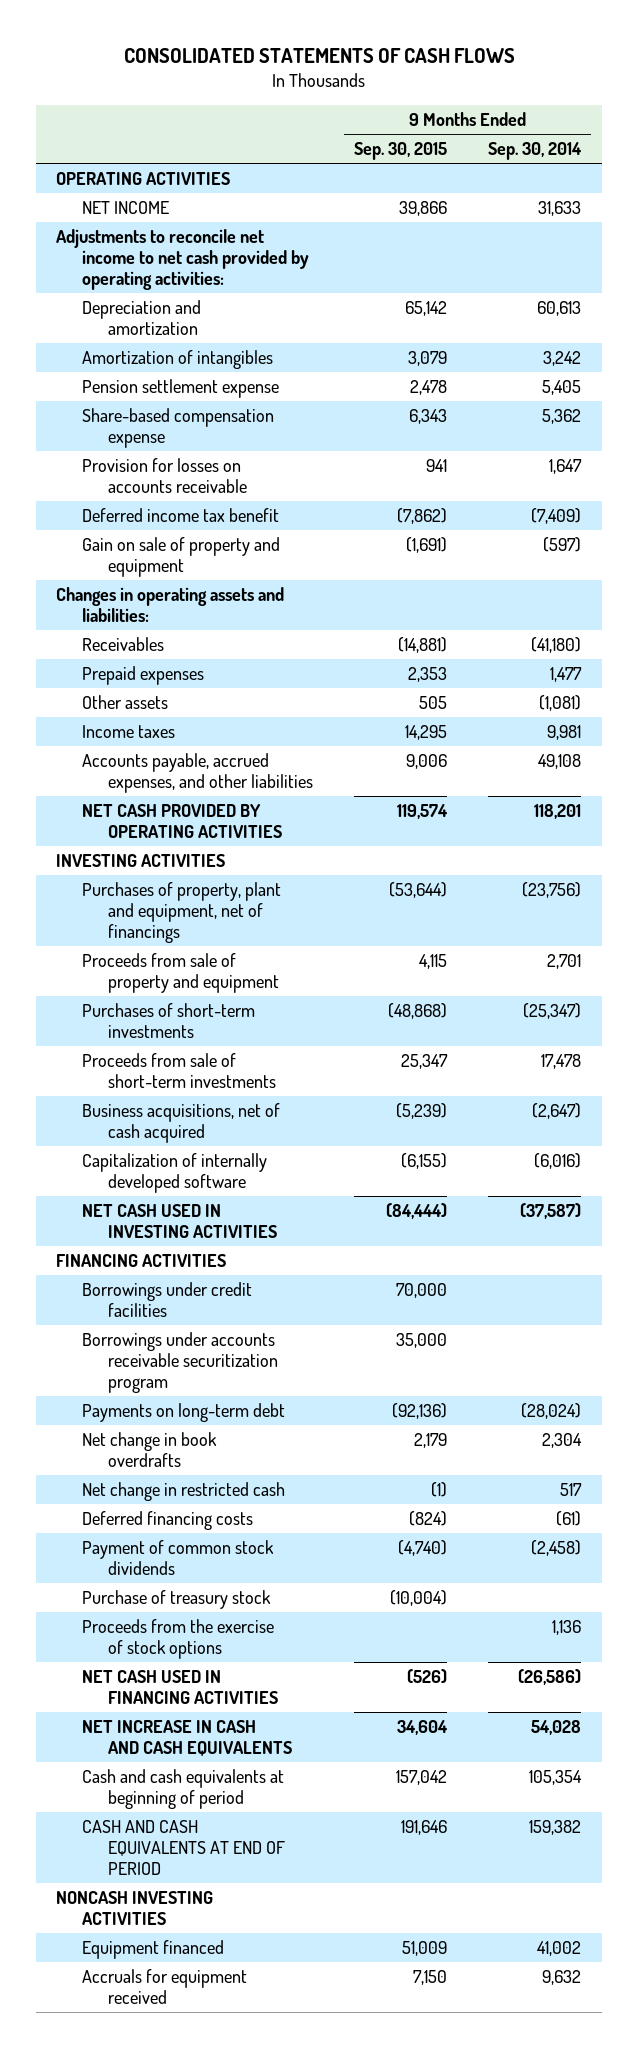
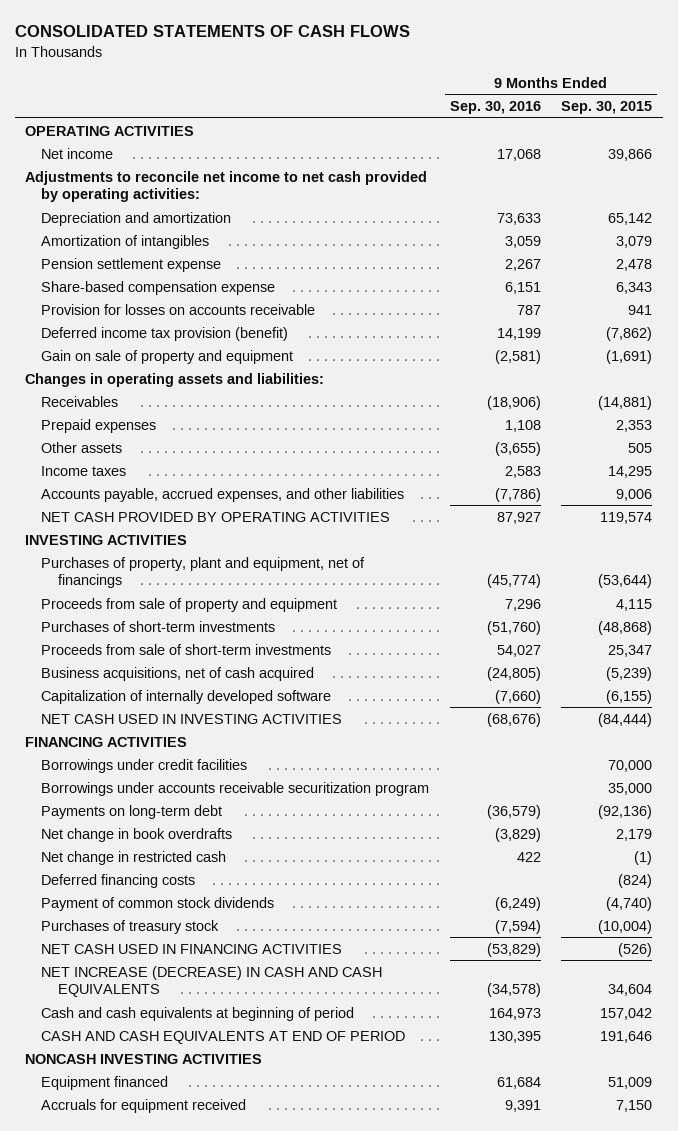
[488,142,583,161] Sep. 30, 2014 -> none
none -> [449,101,541,115] Sep. 30, 2016
[82,201,170,215] NET INCOME -> [41,147,114,159] Net income
[82,508,280,523] Deferred income tax benefit -> [41,326,289,341] Deferred income tax provision (benefit)
[82,1619,275,1660] Proceeds from the exercise of stock options -> none
[82,1590,272,1610] Purchase of treasury stock -> [41,919,220,934] Purchases of treasury stock
[82,1720,292,1757] NET INCREASE IN CASH AND CASH EQUIVALENTS -> [41,965,383,997] NET INCREASE (DECREASE) IN CASH AND CASH EQUIVALENTS

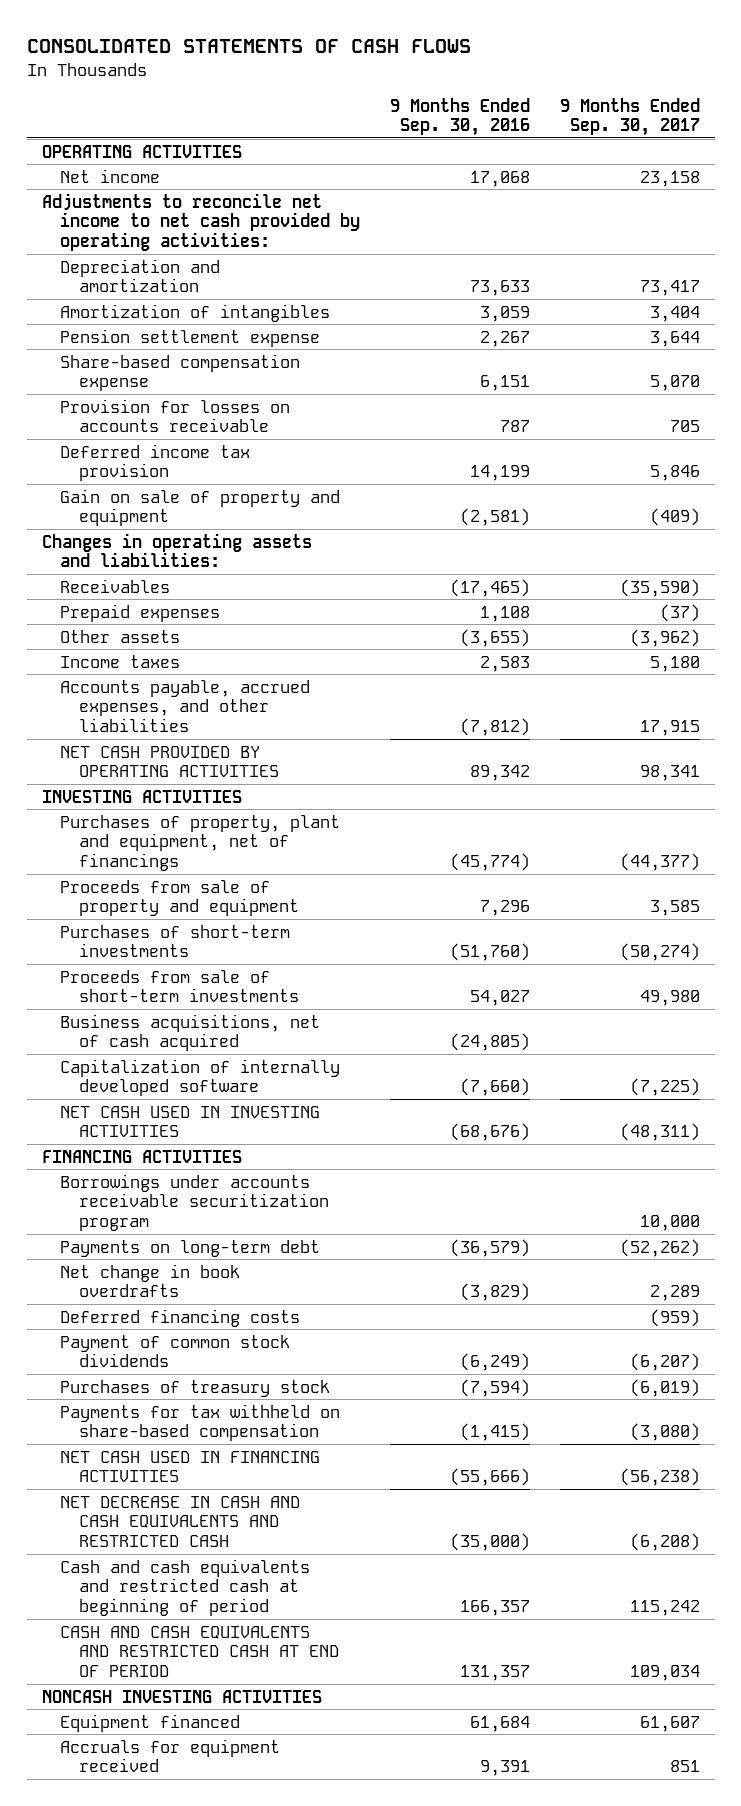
[561,101,653,115] Sep. 30, 2015 -> none
none -> [559,97,700,137] 9 Months Ended Sep. 30, 2017
[41,326,289,341] Deferred income tax provision (benefit) -> [60,443,251,482] Deferred income tax provision
[486,395,541,410] (18,906) -> [449,578,530,597] (17,465)
[494,487,541,502] (7,786) -> [459,717,530,736] (7,812)
[496,511,541,524] 87,927 -> [469,765,530,782] 89,342
[41,758,248,773] Borrowings under credit facilities -> none
[41,850,227,865] Net change in restricted cash -> none
none -> [60,1403,341,1442] Payments for tax withheld on share-based compensation
[486,942,541,957] (53,829) -> [449,1468,530,1487] (55,666)
[41,965,383,997] NET INCREASE (DECREASE) IN CASH AND CASH EQUIVALENTS -> [60,1495,301,1547] NET DECREASE IN CASH AND CASH EQUIVALENTS AND RESTRICTED CASH
[486,982,541,997] (34,578) -> [449,1532,530,1551] (35,000)
[41,1006,355,1021] Cash and cash equivalents at beginning of period -> [60,1558,311,1616] Cash and cash equivalents and restricted cash at beginning of period
[488,1007,541,1020] 164,973 -> [459,1599,530,1616] 166,357
[41,1030,406,1044] CASH AND CASH EQUIVALENTS AT END OF PERIOD -> [60,1625,339,1677] CASH AND CASH EQUIVALENTS AND RESTRICTED CASH AT END OF PERIOD
[488,1030,541,1043] 130,395 -> [459,1664,530,1681] 131,357

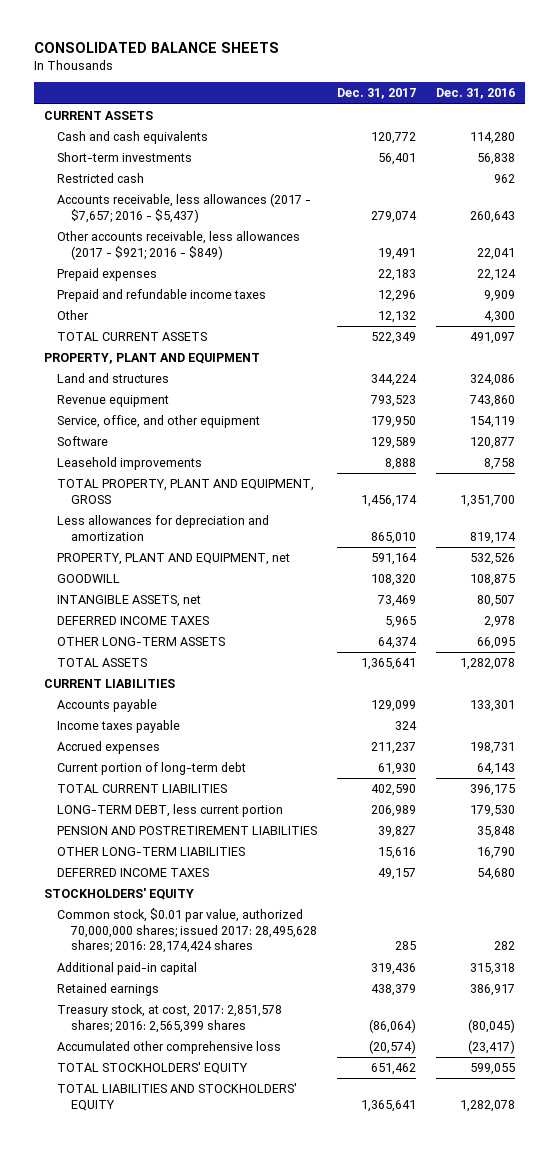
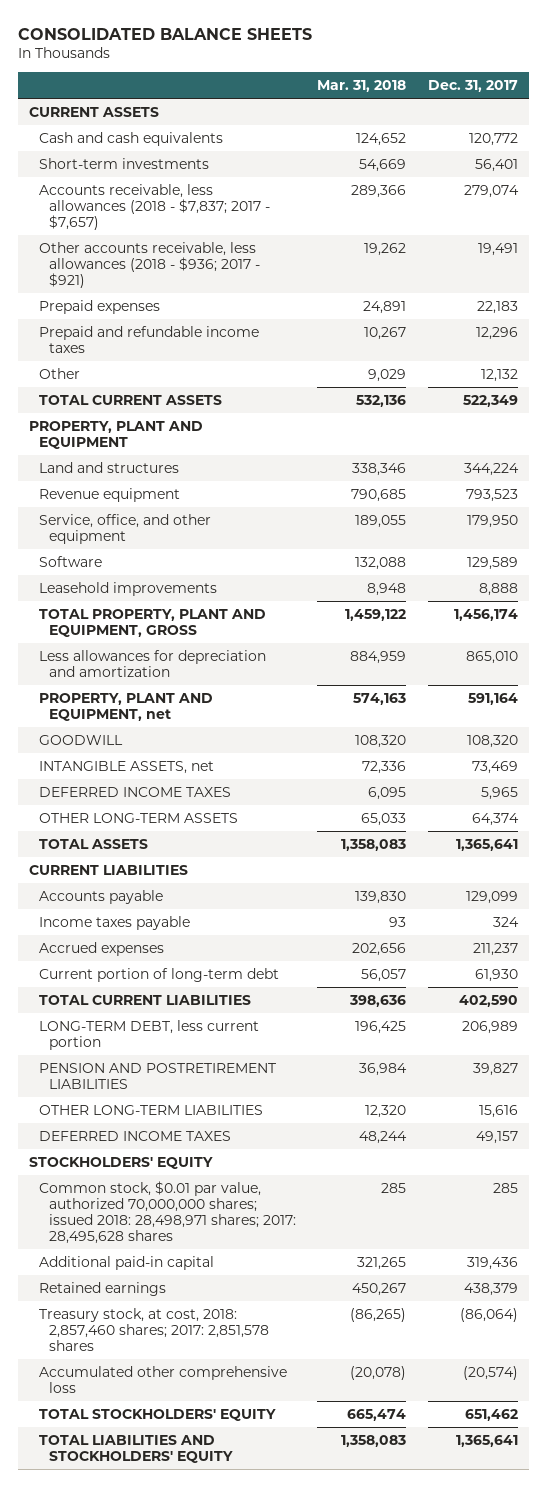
[436,88,516,100] Dec. 31, 2016 -> none
none -> [317,80,407,93] Mar. 31, 2018
[57,172,145,183] Restricted cash -> none
[57,192,312,223] Accounts receivable, less allowances (2017 - $7,657; 2016 - $5,437) -> [38,183,270,231] Accounts receivable, less allowances (2018 - $7,837; 2017 - $7,657)
[57,230,301,260] Other accounts receivable, less allowances (2017 - $921; 2016 - $849) -> [38,241,260,289] Other accounts receivable, less allowances (2018 - $936; 2017 - $921)
[57,907,318,954] Common stock, $0.01 par value, authorized 70,000,000 shares; issued 2017: 28,495,628 shares; 2016: 28,174,424 shares -> [38,1180,296,1245] Common stock, $0.01 par value, authorized 70,000,000 shares; issued 2018: 28,498,971 shares; 2017: 28,495,628 shares
[57,1003,283,1033] Treasury stock, at cost, 2017: 2,851,578 shares; 2016: 2,565,399 shares -> [38,1307,269,1352] Treasury stock, at cost, 2018: 2,857,460 shares; 2017: 2,851,578 shares

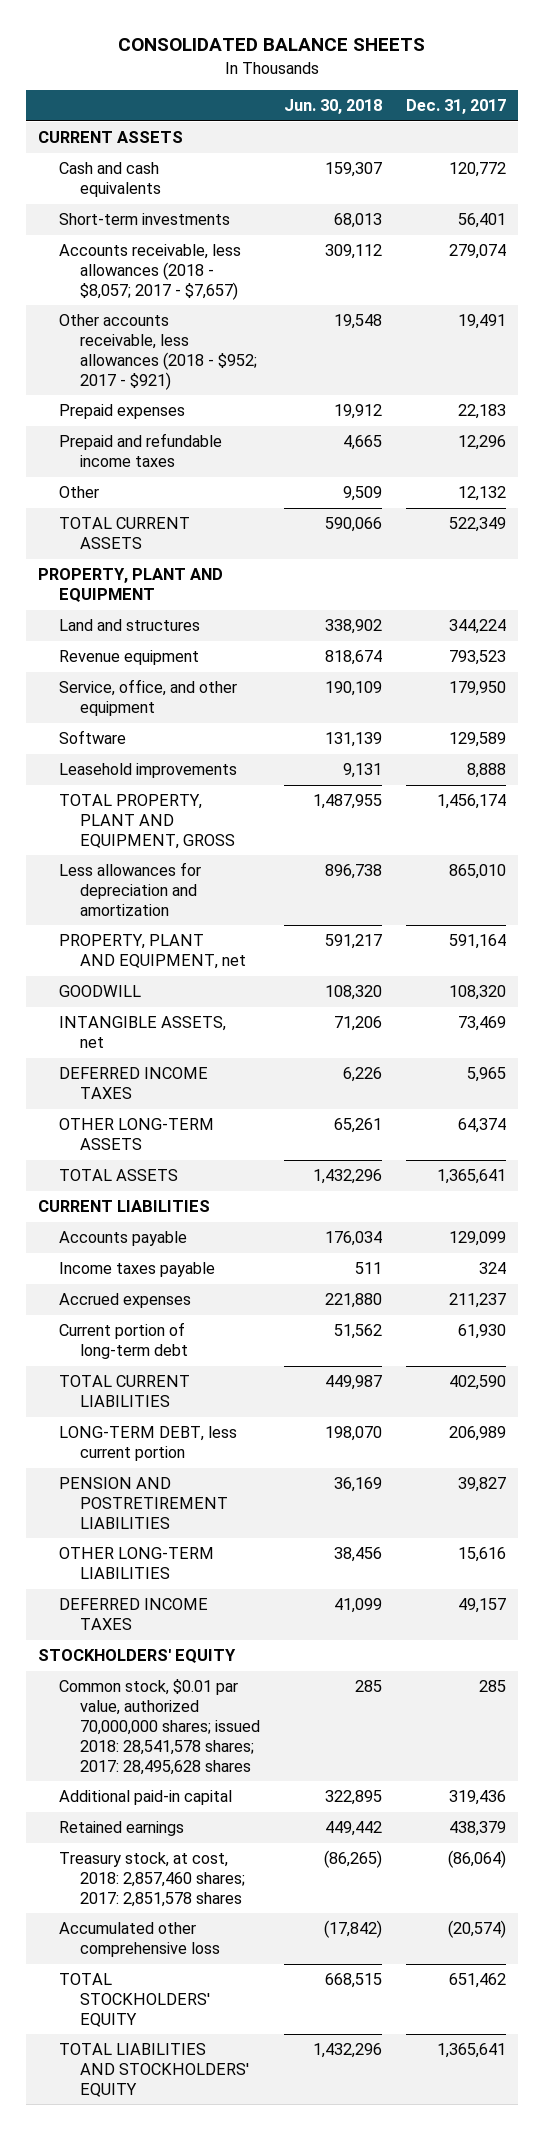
[317,80,407,93] Mar. 31, 2018 -> none
none -> [283,99,382,115] Jun. 30, 2018
[38,183,270,231] Accounts receivable, less allowances (2018 - $7,837; 2017 - $7,657) -> [58,244,241,300] Accounts receivable, less allowances (2018 - $8,057; 2017 - $7,657)
[38,241,260,289] Other accounts receivable, less allowances (2018 - $936; 2017 - $921) -> [58,314,257,390] Other accounts receivable, less allowances (2018 - $952; 2017 - $921)
[38,1180,296,1245] Common stock, $0.01 par value, authorized 70,000,000 shares; issued 2018: 28,498,971 shares; 2017: 28,495,628 shares -> [58,1679,260,1775] Common stock, $0.01 par value, authorized 70,000,000 shares; issued 2018: 28,541,578 shares; 2017: 28,495,628 shares

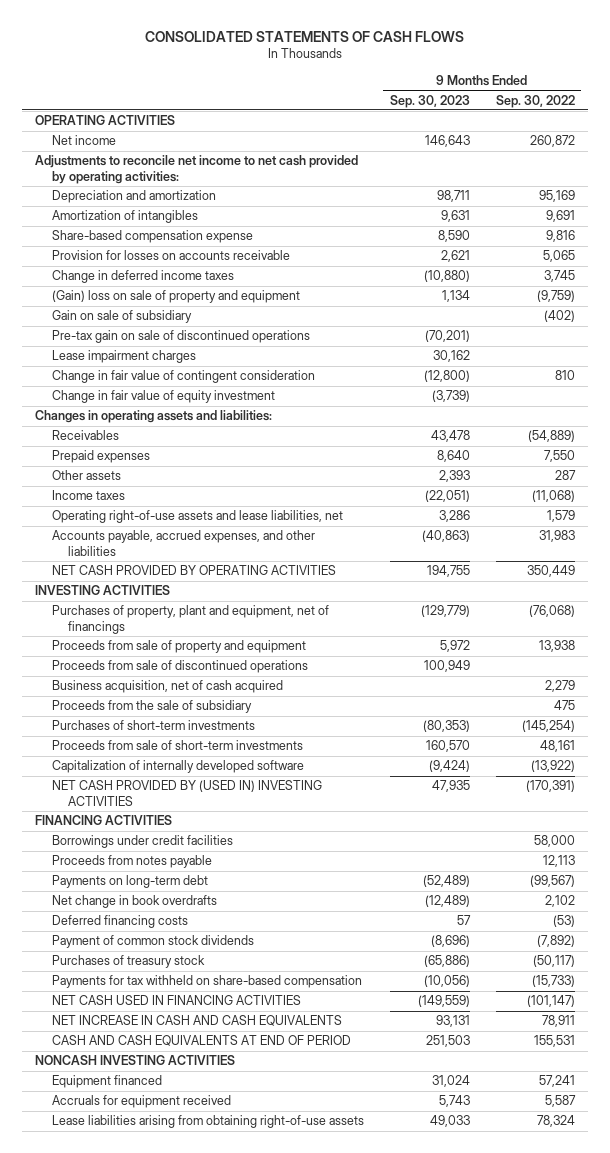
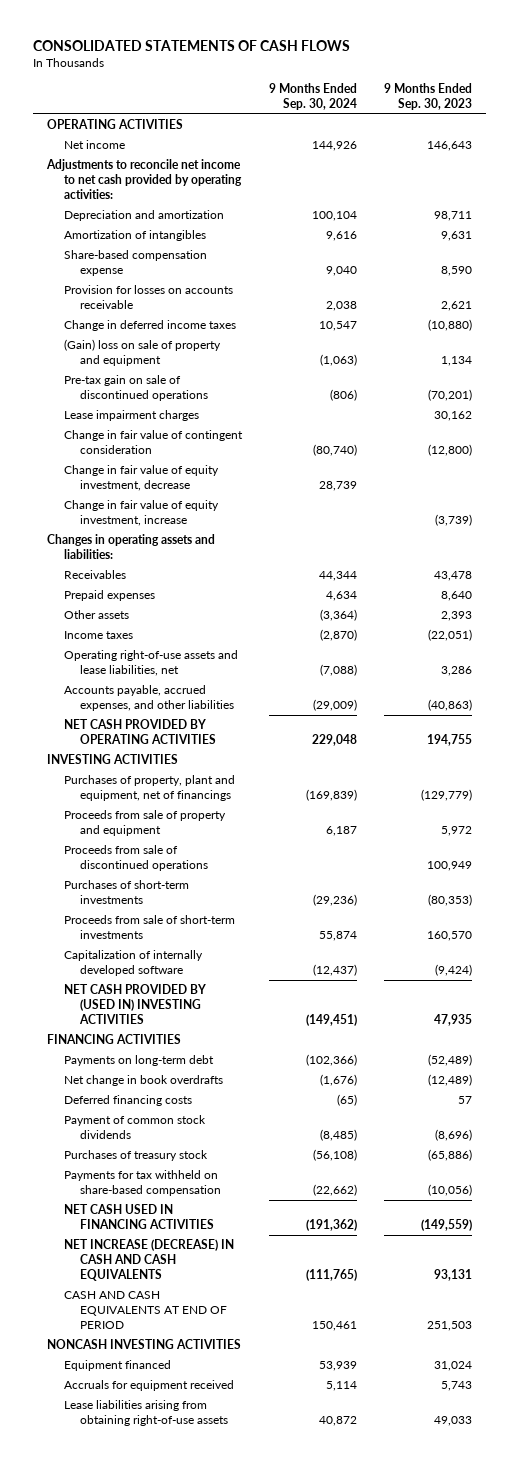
[495,94,575,108] Sep. 30, 2022 -> none
none -> [268,82,357,110] 9 Months Ended Sep. 30, 2024
[51,310,192,324] Gain on sale of subsidiary -> none
none -> [63,465,219,492] Change in fair value of equity investment, decrease
[51,390,275,404] Change in fair value of equity investment -> [63,500,219,527] Change in fair value of equity investment, increase
[51,680,283,694] Business acquisition, net of cash acquired -> none
[51,700,252,714] Proceeds from the sale of subsidiary -> none
[51,835,233,849] Borrowings under credit facilities -> none
[51,855,212,869] Proceeds from notes payable -> none
[51,1015,342,1027] NET INCREASE IN CASH AND CASH EQUIVALENTS -> [63,1239,234,1282] NET INCREASE (DECREASE) IN CASH AND CASH EQUIVALENTS

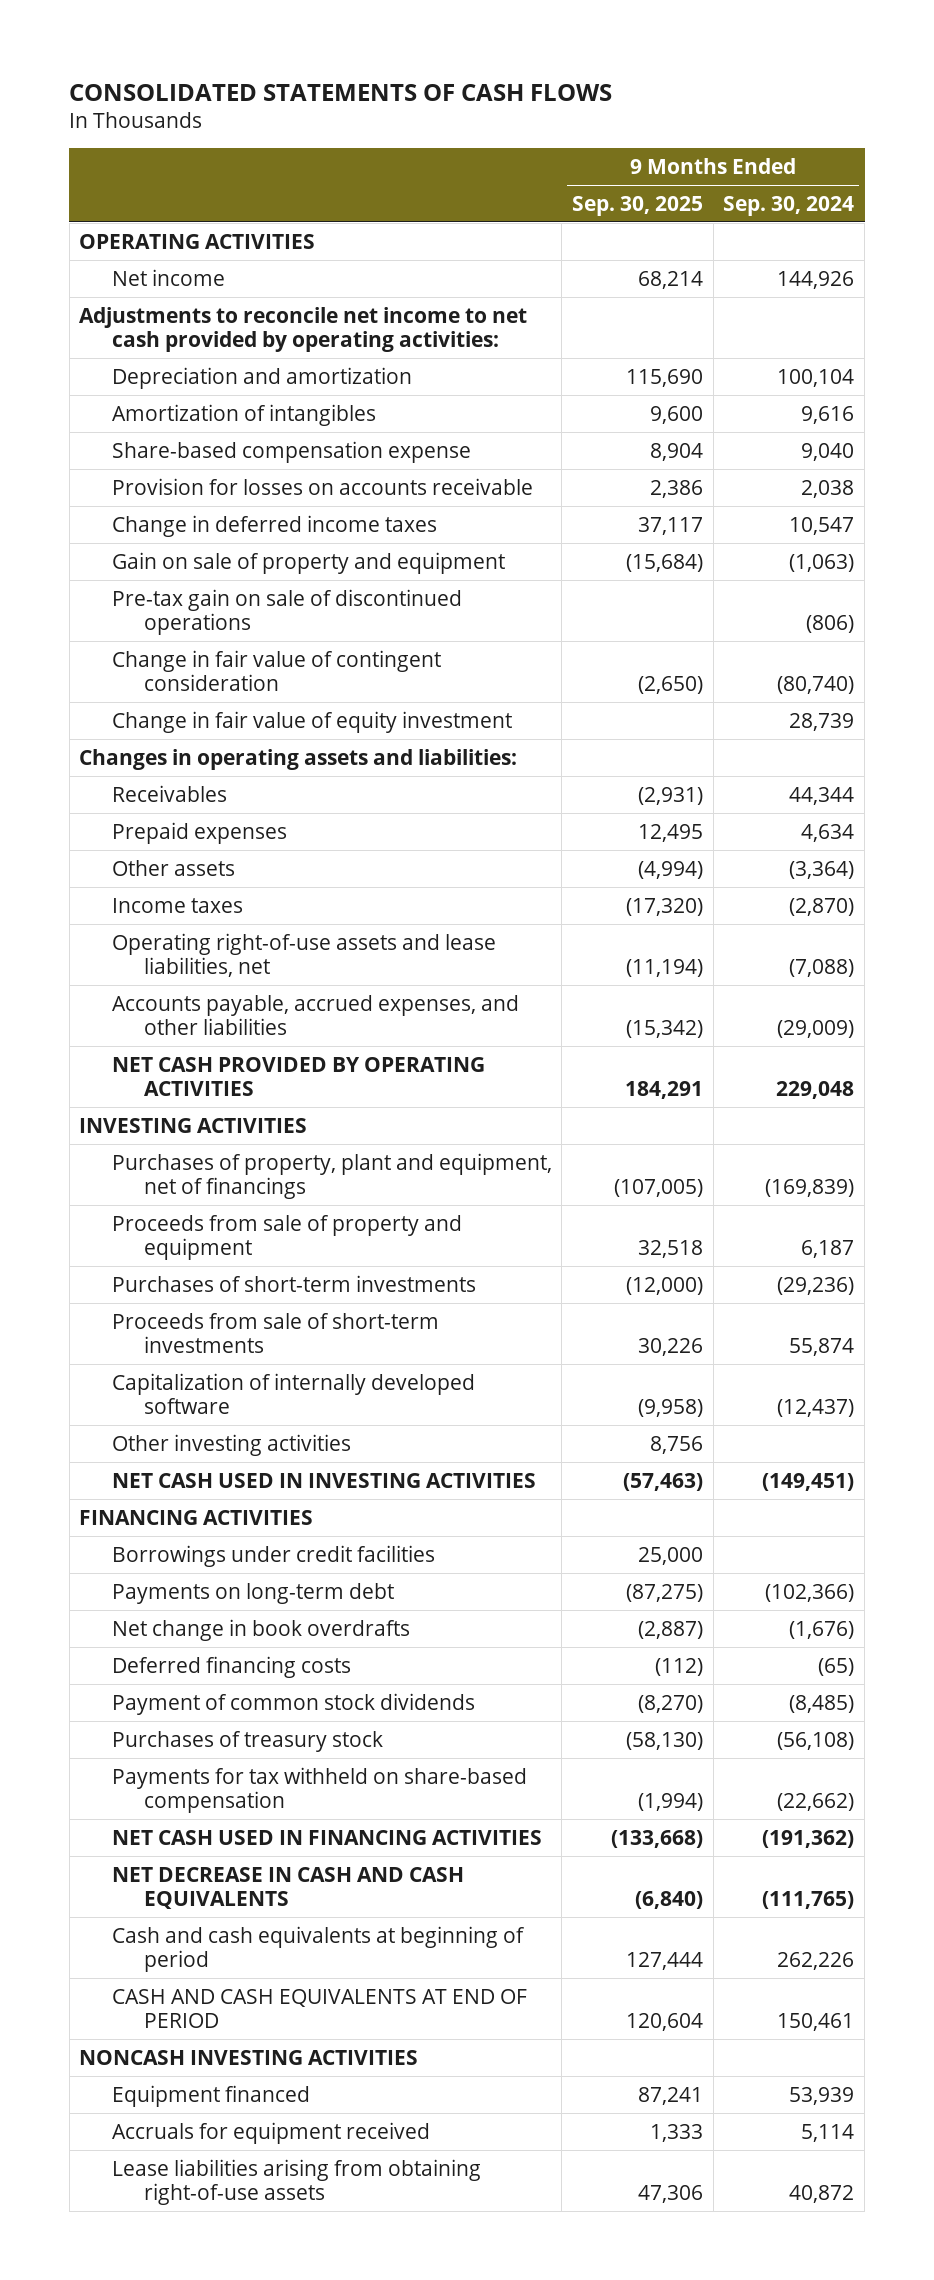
[383,82,472,110] 9 Months Ended Sep. 30, 2023 -> none
none -> [571,195,703,216] Sep. 30, 2025
[63,339,221,367] (Gain) loss on sale of property and equipment -> [111,551,505,574] Gain on sale of property and equipment
[63,410,199,422] Lease impairment charges -> none
[63,500,219,527] Change in fair value of equity investment, increase -> none
[63,465,219,492] Change in fair value of equity investment, decrease -> [111,710,512,733] Change in fair value of equity investment
[63,845,209,872] Proceeds from sale of discontinued operations -> none
none -> [111,1433,351,1456] Other investing activities
[63,984,206,1025] NET CASH PROVIDED BY (USED IN) INVESTING ACTIVITIES -> [111,1472,536,1488] NET CASH USED IN INVESTING ACTIVITIES
none -> [111,1544,435,1567] Borrowings under credit facilities
[63,1239,234,1282] NET INCREASE (DECREASE) IN CASH AND CASH EQUIVALENTS -> [111,1866,464,1909] NET DECREASE IN CASH AND CASH EQUIVALENTS
none -> [111,1925,525,1972] Cash and cash equivalents at beginning of period

